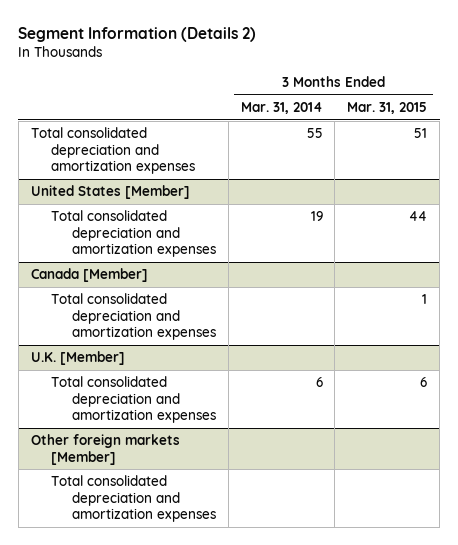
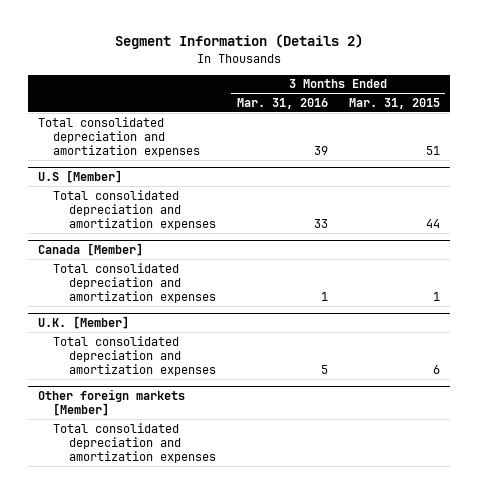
[240,101,323,114] Mar. 31, 2014 -> none
none -> [236,97,328,109] Mar. 31, 2016
[30,185,190,200] United States [Member] -> [38,169,123,183] U.S [Member]

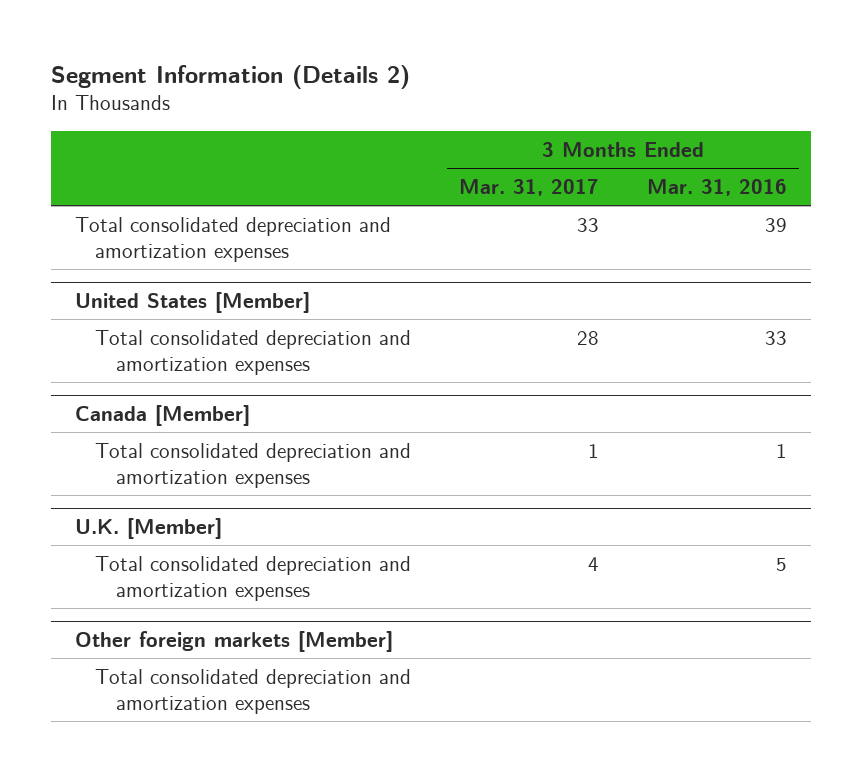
[348,97,440,109] Mar. 31, 2015 -> none
none -> [459,178,600,196] Mar. 31, 2017
[38,169,123,183] U.S [Member] -> [74,291,310,313] United States [Member]

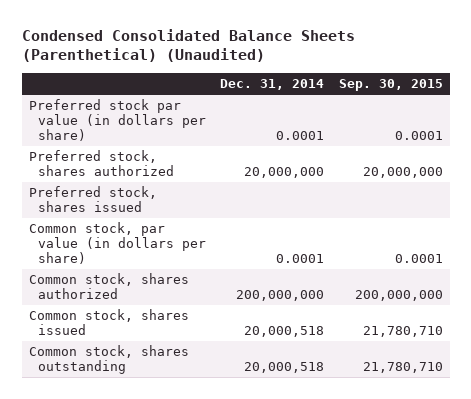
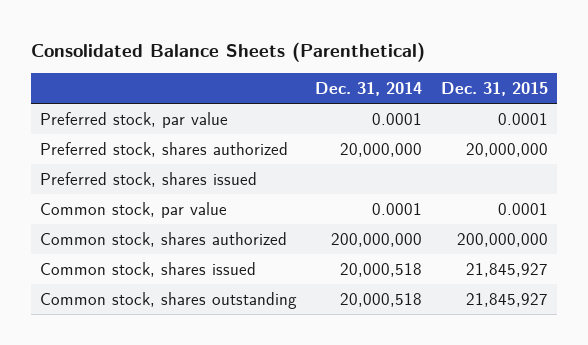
[21,28,355,63] Condensed Consolidated Balance Sheets (Parenthetical) (Unaudited) -> [31,41,426,62] Consolidated Balance Sheets (Parenthetical)
[338,78,443,91] Sep. 30, 2015 -> none
none -> [440,82,548,97] Dec. 31, 2015
[28,99,206,141] Preferred stock par value (in dollars per share) -> [40,111,229,128] Preferred stock, par value
[28,222,206,264] Common stock, par value (in dollars per share) -> [40,201,228,218] Common stock, par value

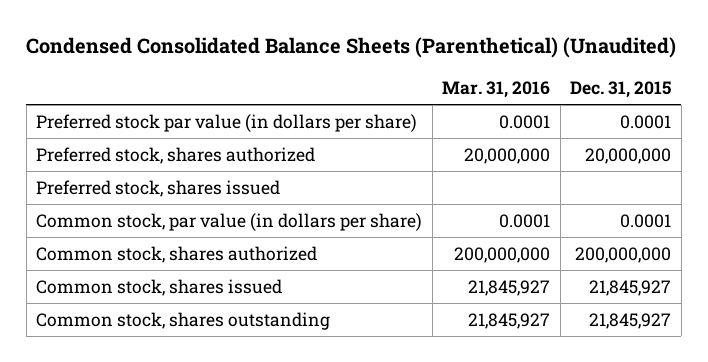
[31,41,426,62] Consolidated Balance Sheets (Parenthetical) -> [26,37,677,59] Condensed Consolidated Balance Sheets (Parenthetical) (Unaudited)
[315,82,423,97] Dec. 31, 2014 -> none
none -> [442,80,551,98] Mar. 31, 2016
[40,111,229,128] Preferred stock, par value -> [36,113,418,132] Preferred stock par value (in dollars per share)
[40,201,228,218] Common stock, par value -> [36,212,423,231] Common stock, par value (in dollars per share)

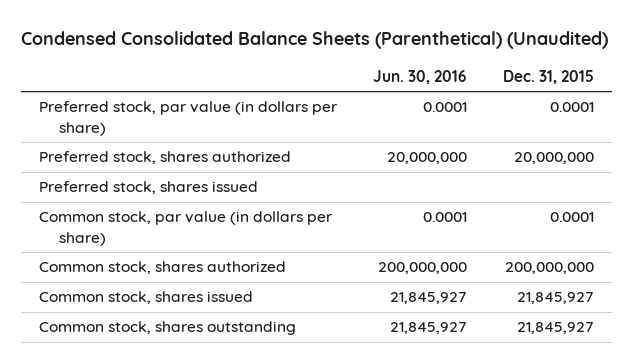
[442,80,551,98] Mar. 31, 2016 -> none
none -> [372,69,467,84] Jun. 30, 2016
[36,113,418,132] Preferred stock par value (in dollars per share) -> [39,101,339,136] Preferred stock, par value (in dollars per share)

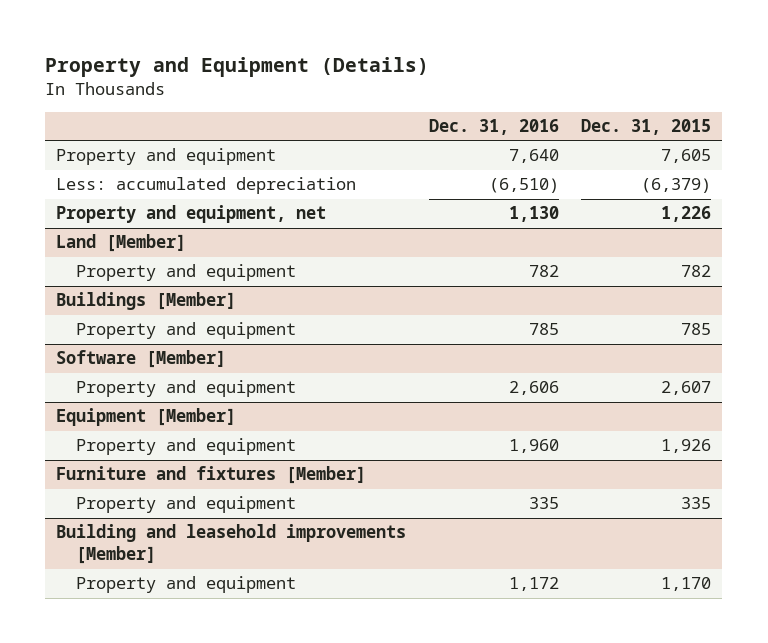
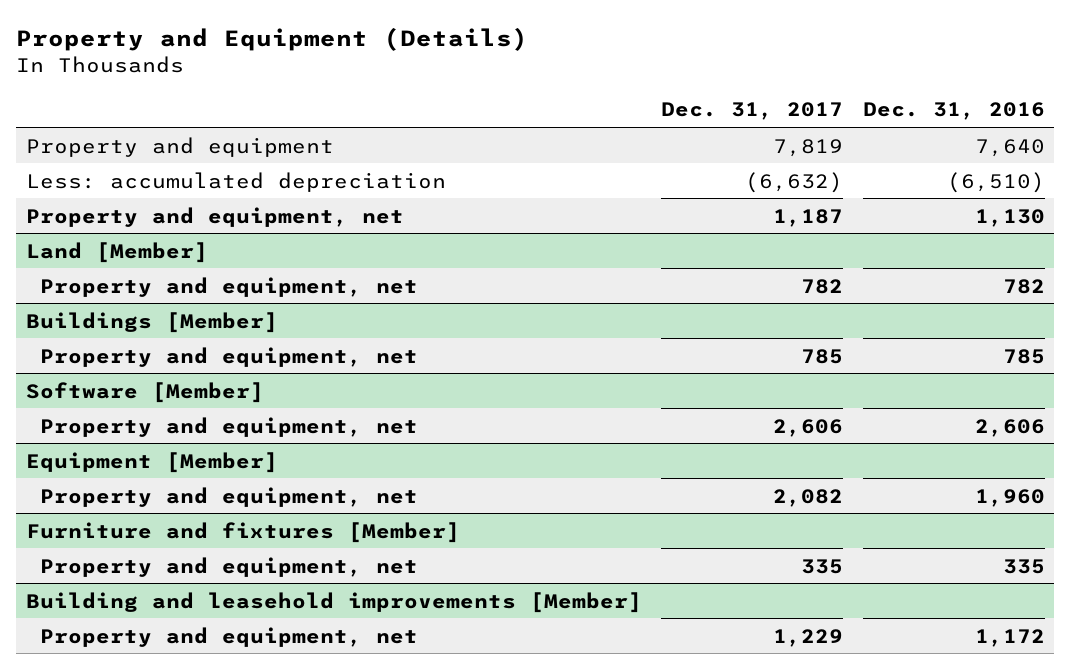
[581,119,712,136] Dec. 31, 2015 -> none
none -> [661,102,844,121] Dec. 31, 2017
[75,264,296,282] Property and equipment -> [40,276,419,297] Property and equipment, net
[75,322,296,340] Property and equipment -> [40,346,419,367] Property and equipment, net
[75,380,296,398] Property and equipment -> [40,416,419,437] Property and equipment, net
[75,438,296,456] Property and equipment -> [40,486,419,507] Property and equipment, net
[75,496,296,514] Property and equipment -> [40,556,419,577] Property and equipment, net
[75,576,296,594] Property and equipment -> [40,626,419,647] Property and equipment, net

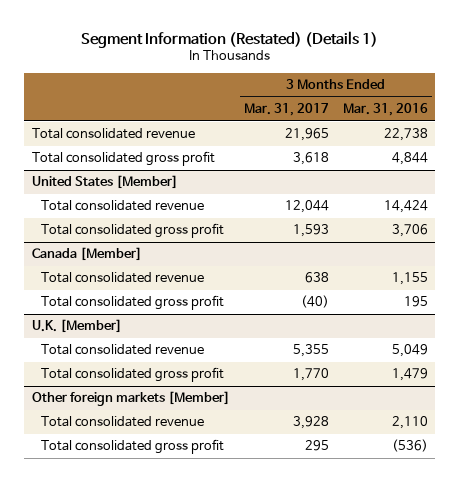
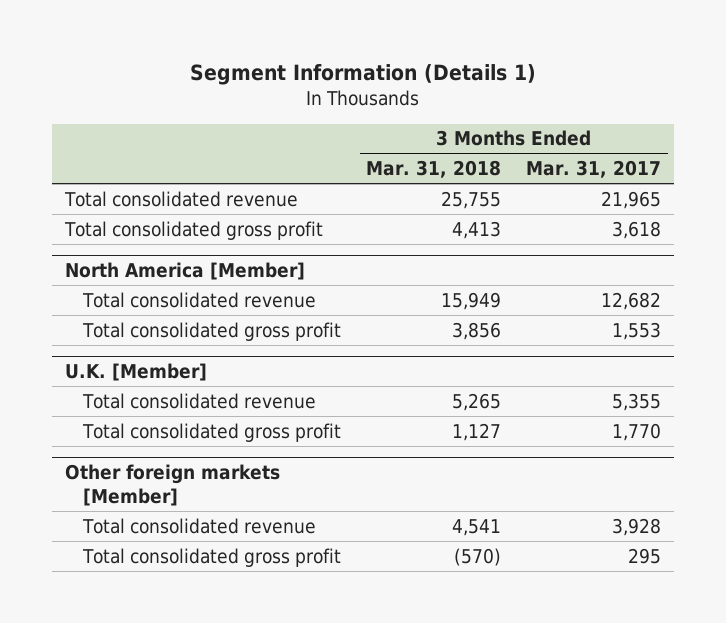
[80,30,378,48] Segment Information (Restated) (Details 1) -> [190,64,537,86] Segment Information (Details 1)
[343,103,429,117] Mar. 31, 2016 -> none
none -> [366,160,502,179] Mar. 31, 2018
[31,175,178,190] United States [Member] -> none
[31,247,142,262] Canada [Member] -> none
[40,272,204,284] Total consolidated revenue -> none
[40,295,224,311] Total consolidated gross profit -> none
none -> [64,262,305,281] North America [Member]
[284,200,329,214] 12,044 -> [601,291,662,310] 12,682
[292,224,329,238] 1,593 -> [612,321,662,340] 1,553

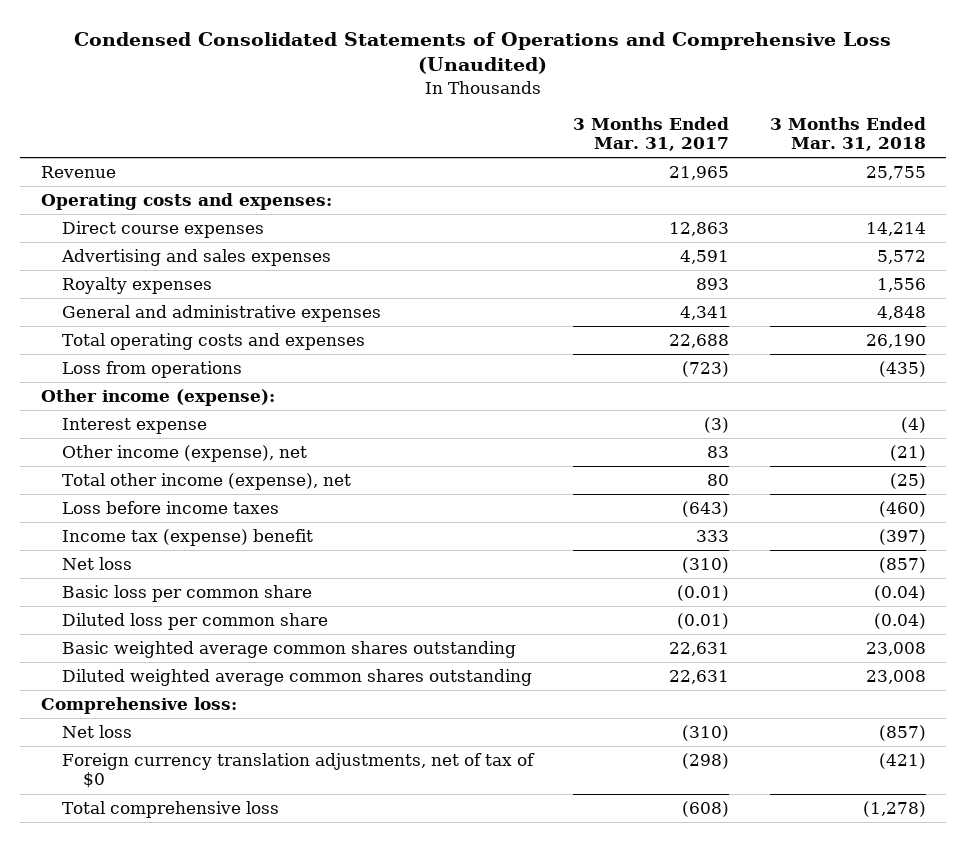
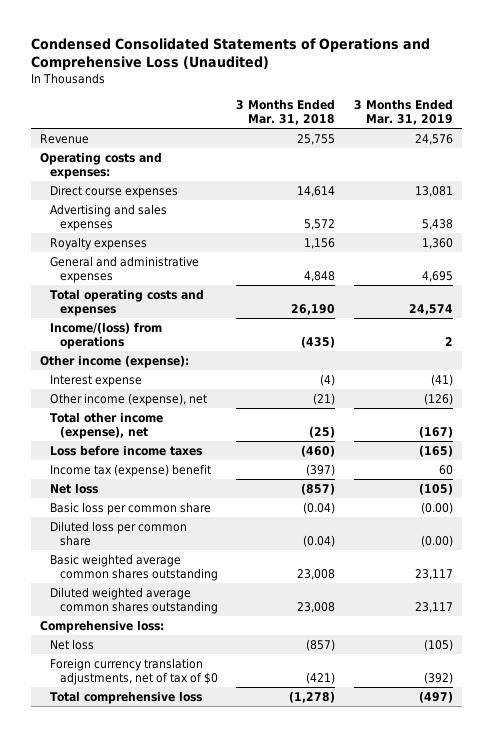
[573,117,730,152] 3 Months Ended Mar. 31, 2017 -> none
none -> [353,98,453,125] 3 Months Ended Mar. 31, 2019
[866,222,927,237] 14,214 -> [297,185,336,197] 14,614
[877,278,927,293] 1,556 -> [304,237,336,249] 1,156
[61,361,242,379] Loss from operations -> [49,321,162,349] Income/(loss) from operations

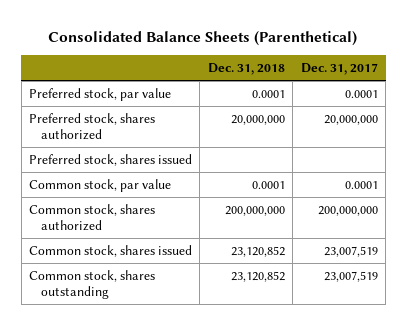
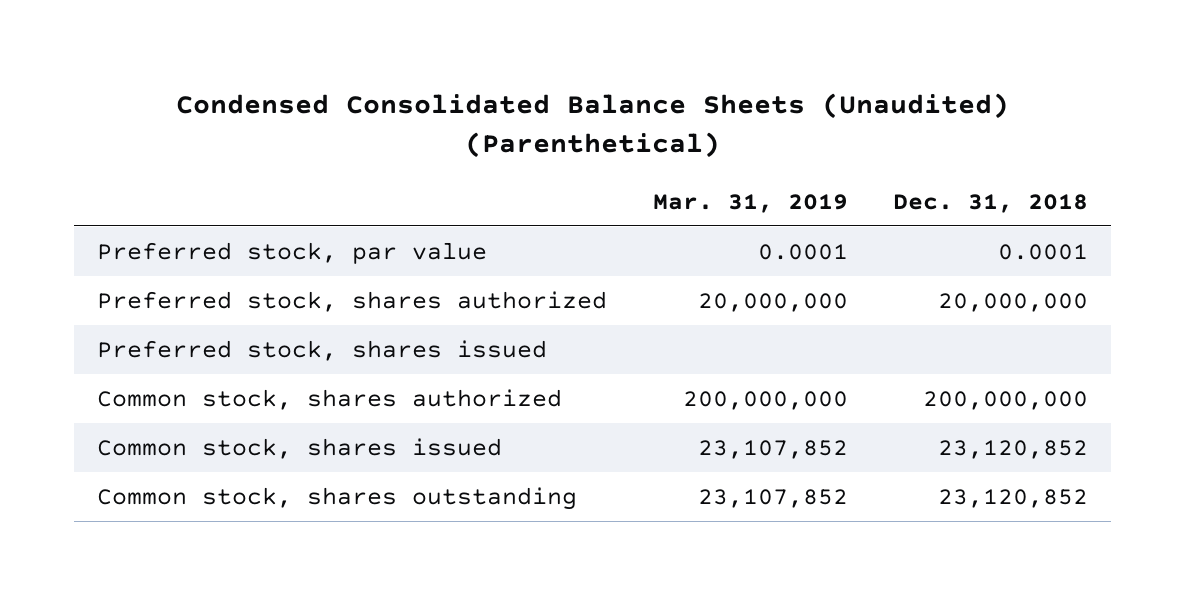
[48,31,358,47] Consolidated Balance Sheets (Parenthetical) -> [175,92,1009,158] Condensed Consolidated Balance Sheets (Unaudited) (Parenthetical)
[300,63,378,76] Dec. 31, 2017 -> none
none -> [652,193,848,213] Mar. 31, 2019
[29,178,172,192] Common stock, par value -> none

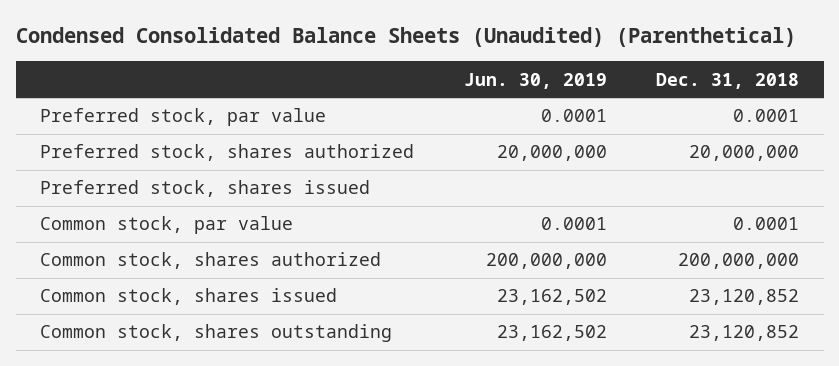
[652,193,848,213] Mar. 31, 2019 -> none
none -> [463,72,607,89] Jun. 30, 2019
none -> [40,216,294,235] Common stock, par value

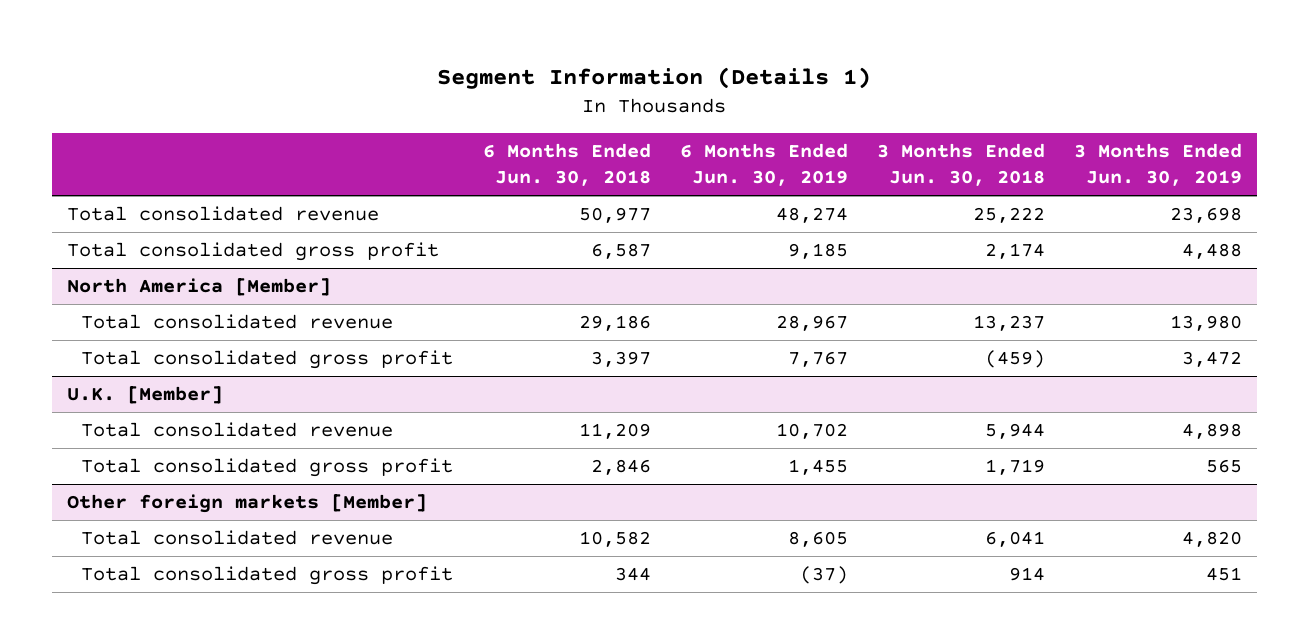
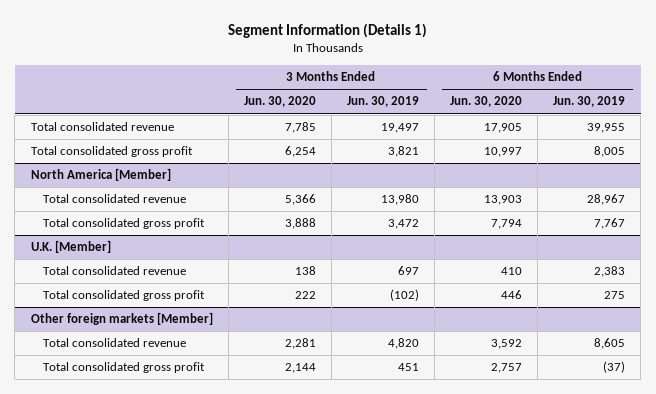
[482,142,651,187] 6 Months Ended Jun. 30, 2018 -> none
[876,142,1045,187] 3 Months Ended Jun. 30, 2018 -> none
none -> [243,96,316,108] Jun. 30, 2020
none -> [450,96,523,108] Jun. 30, 2020
[775,207,848,224] 48,274 -> [587,123,626,134] 39,955
[1169,207,1242,224] 23,698 -> [380,123,419,134] 19,497
[787,243,848,260] 9,185 -> [594,146,626,158] 8,005
[1181,243,1242,260] 4,488 -> [387,146,419,158] 3,821
[775,423,848,440] 10,702 -> [594,266,626,278] 2,383
[1181,423,1242,440] 4,898 -> [397,266,419,276] 697
[787,459,848,476] 1,455 -> [604,291,626,300] 275
[1205,459,1242,474] 565 -> [389,289,419,302] (102)

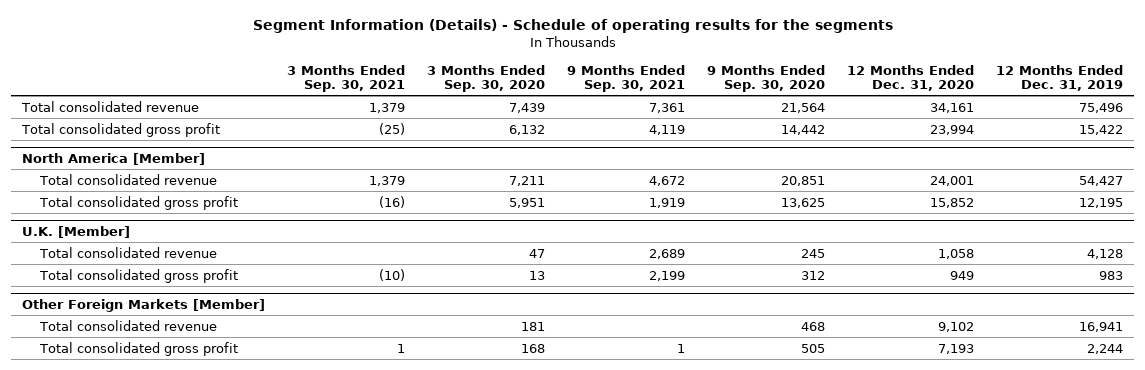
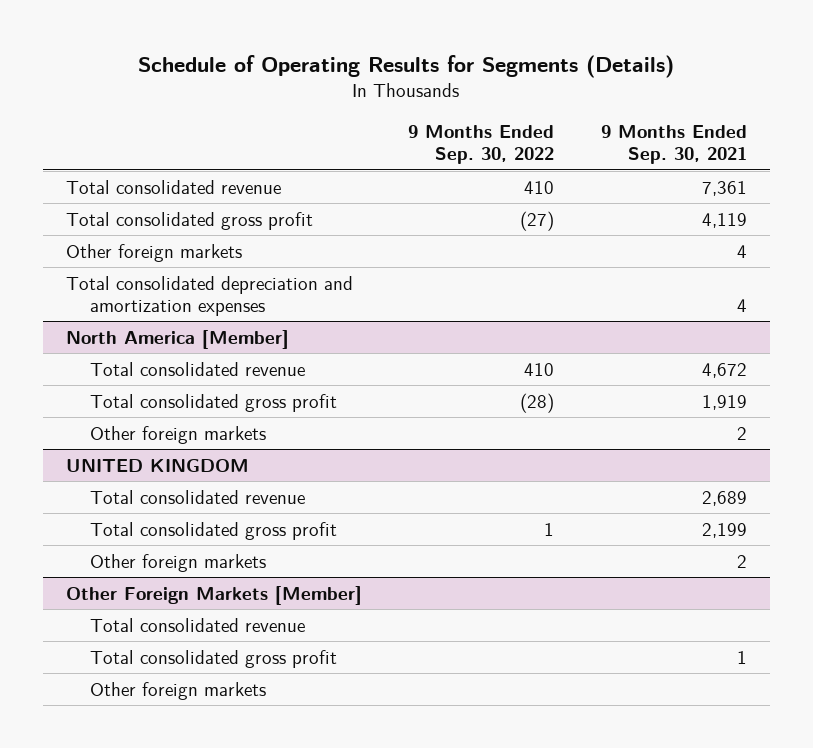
[252,19,893,34] Segment Information (Details) - Schedule of operating results for the segments -> [138,54,675,78] Schedule of Operating Results for Segments (Details)
[286,64,405,92] 3 Months Ended Sep. 30, 2021 -> none
[426,64,545,92] 3 Months Ended Sep. 30, 2020 -> none
[707,64,826,92] 9 Months Ended Sep. 30, 2020 -> none
[847,64,975,91] 12 Months Ended Dec. 31, 2020 -> none
[996,64,1124,91] 12 Months Ended Dec. 31, 2019 -> none
none -> [408,125,555,165] 9 Months Ended Sep. 30, 2022
none -> [65,243,242,262] Other foreign markets
none -> [65,275,353,316] Total consolidated depreciation and amortization expenses
none -> [89,425,266,444] Other foreign markets
[21,225,130,238] U.K. [Member] -> [65,458,249,472] UNITED KINGDOM
none -> [89,553,266,572] Other foreign markets
none -> [89,681,266,700] Other foreign markets

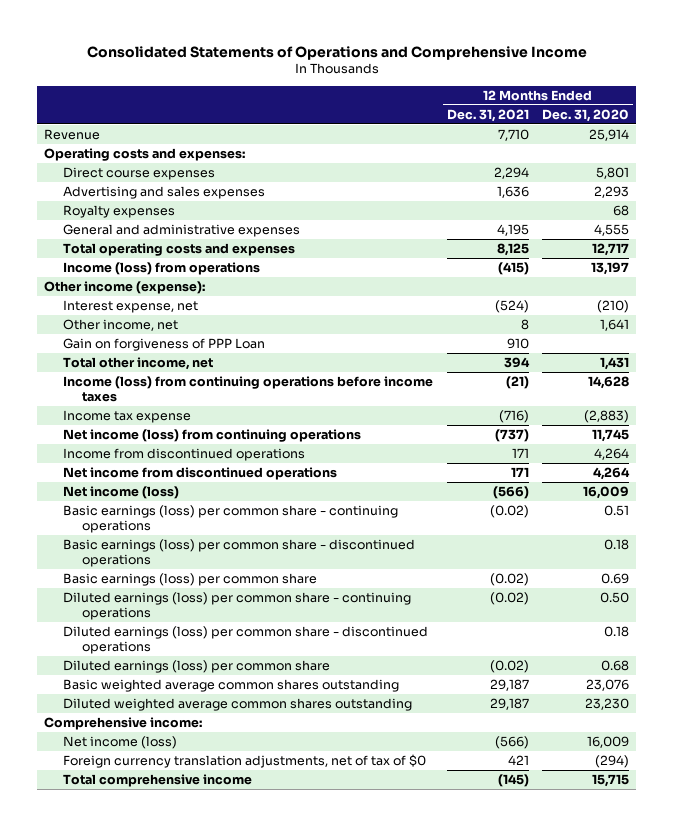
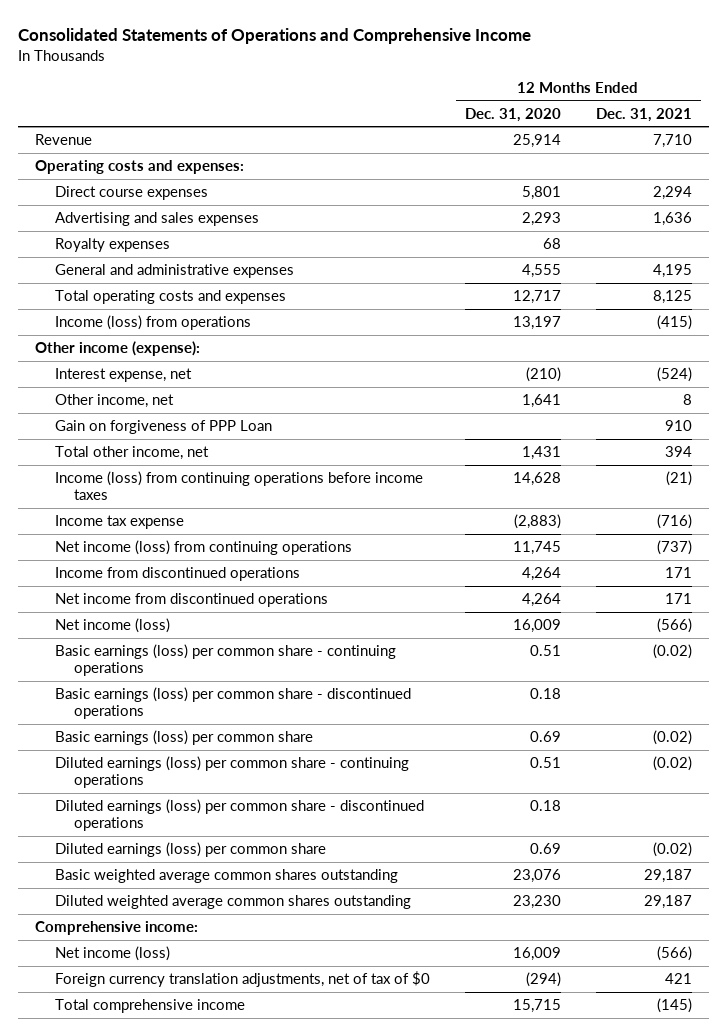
[600,591,630,603] 0.50 -> [529,757,561,769] 0.51
[601,659,630,671] 0.68 -> [529,843,561,855] 0.69

